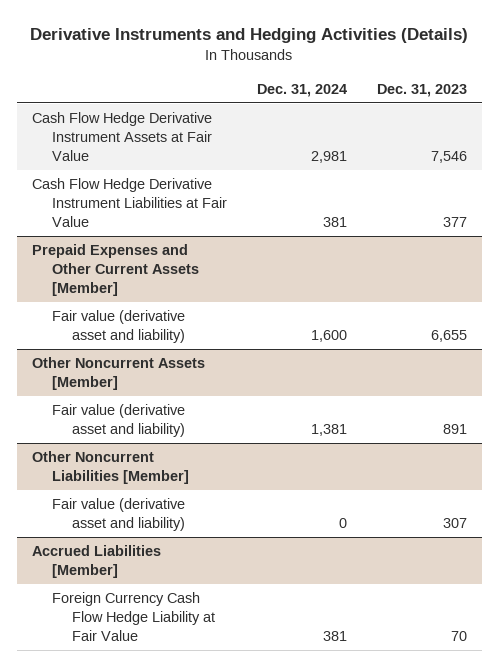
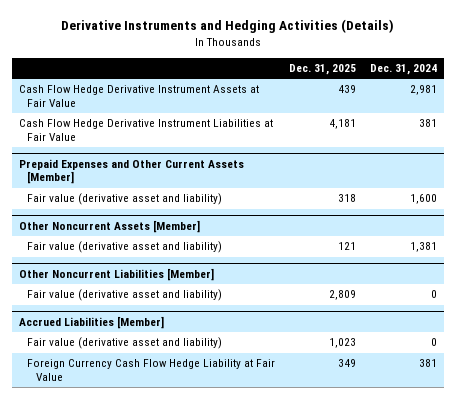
[376,83,467,97] Dec. 31, 2023 -> none
none -> [289,64,357,76] Dec. 31, 2025
none -> [27,337,223,350] Fair value (derivative asset and liability)

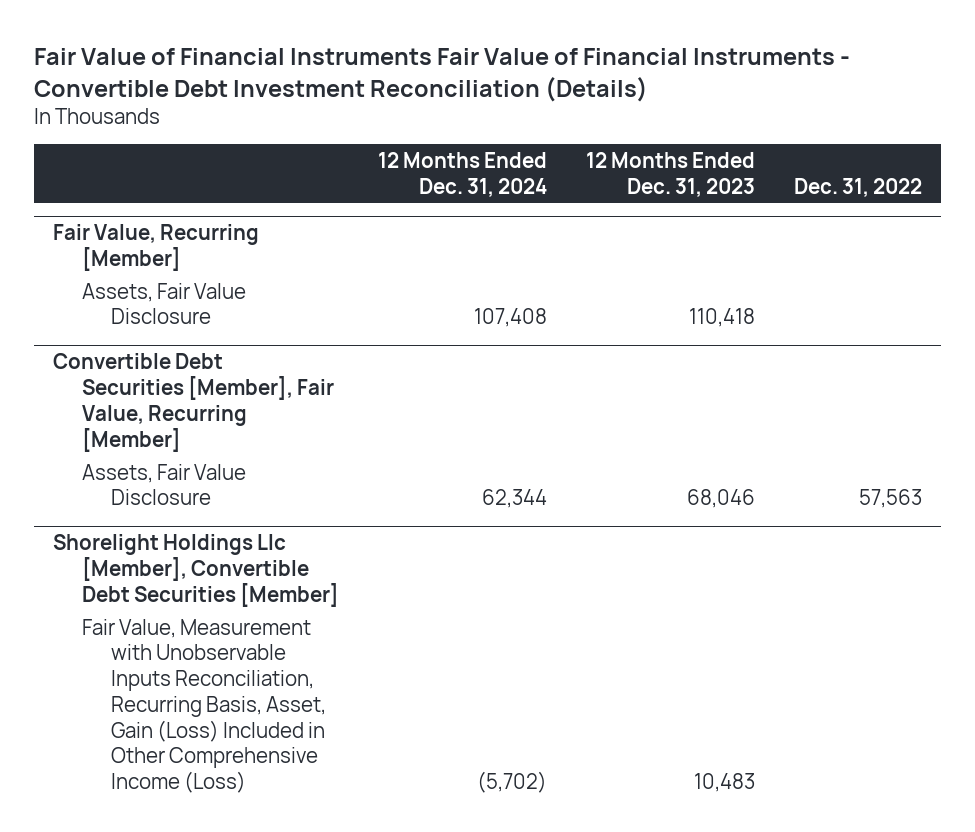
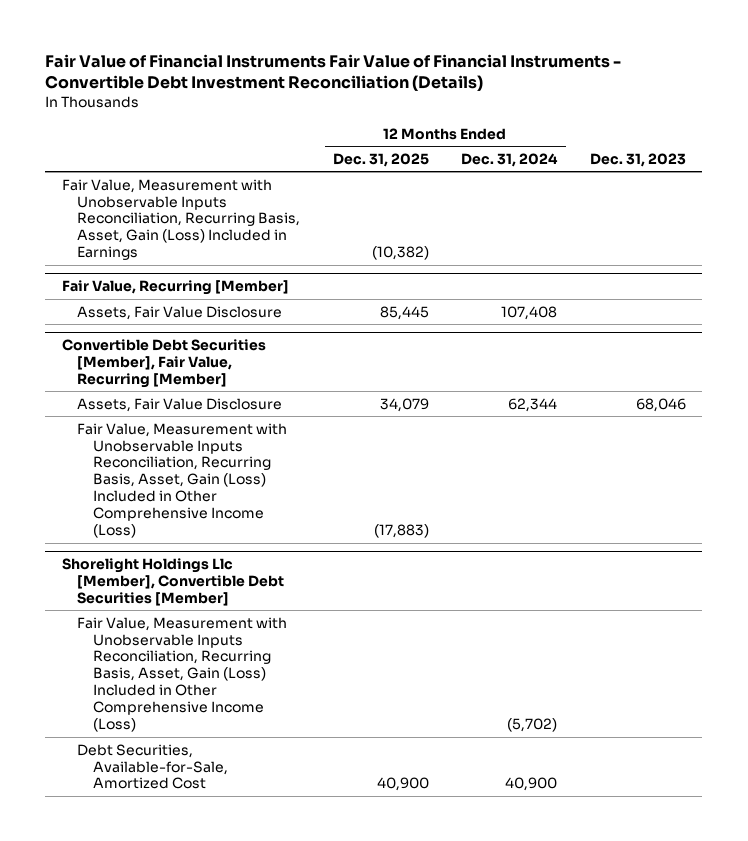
[585,151,755,197] 12 Months Ended Dec. 31, 2023 -> none
[793,177,922,197] Dec. 31, 2022 -> none
none -> [332,153,429,168] Dec. 31, 2025
none -> [590,153,687,168] Dec. 31, 2023
none -> [61,178,301,261] Fair Value, Measurement with Unobservable Inputs Reconciliation, Recurring Basis, Asset, Gain (Loss) Included in Earnings
none -> [77,422,288,539] Fair Value, Measurement with Unobservable Inputs Reconciliation, Recurring Basis, Asset, Gain (Loss) Included in Other Comprehensive Income (Loss)
none -> [77,743,228,790] Debt Securities, Available-for-Sale, Amortized Cost

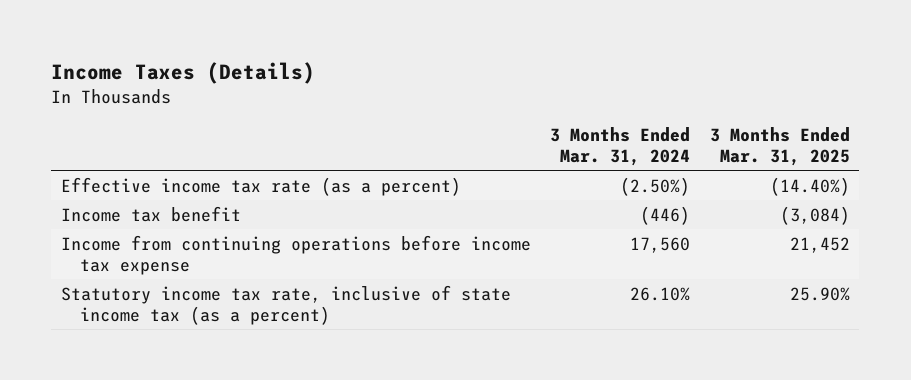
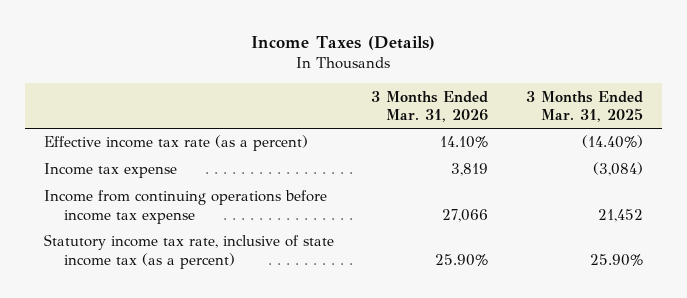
[550,126,691,166] 3 Months Ended Mar. 31, 2024 -> none
none -> [371,90,489,123] 3 Months Ended Mar. 31, 2026
[61,205,242,222] Income tax benefit -> [43,163,177,179] Income tax expense

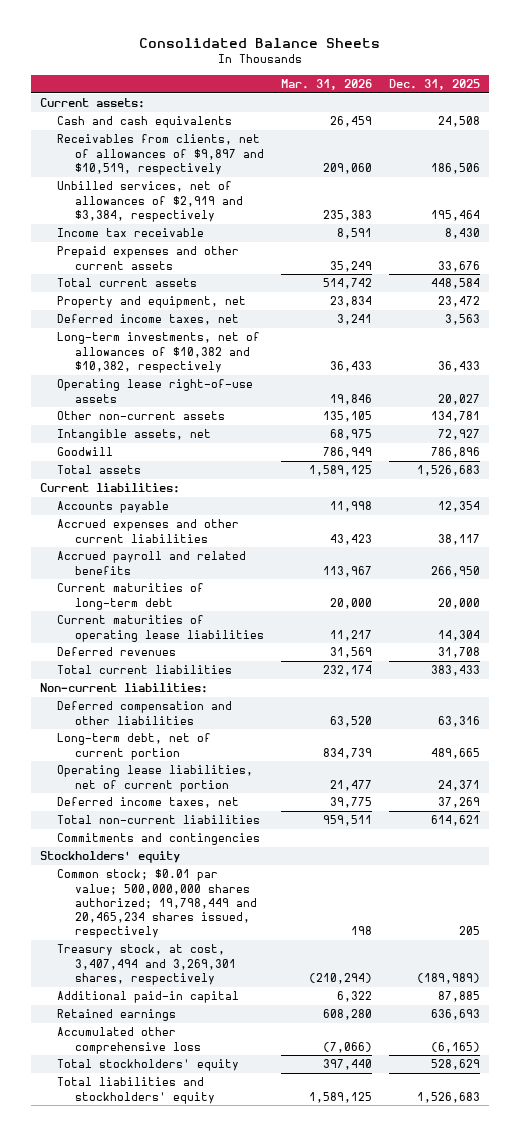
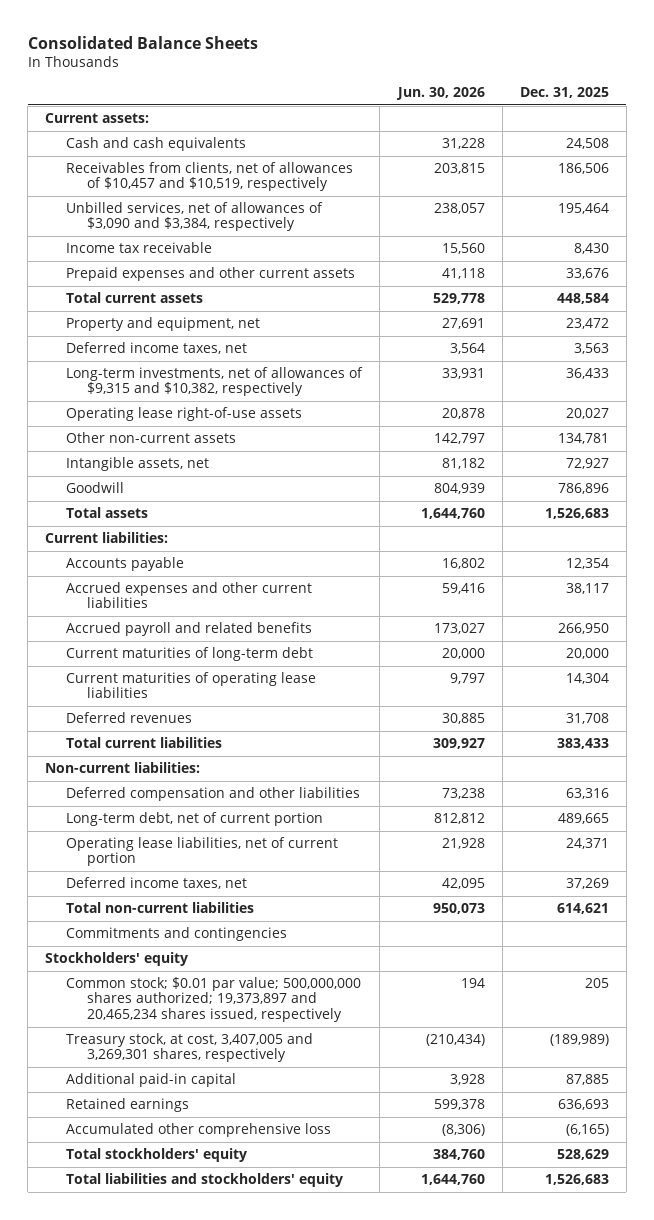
[280,78,372,90] Mar. 31, 2026 -> none
none -> [395,86,485,100] Jun. 30, 2026
[57,134,264,175] Receivables from clients, net of allowances of $9,897 and $10,519, respectively -> [66,162,354,192] Receivables from clients, net of allowances of $10,457 and $10,519, respectively
[57,181,243,222] Unbilled services, net of allowances of $2,919 and $3,384, respectively -> [66,202,324,232] Unbilled services, net of allowances of $3,090 and $3,384, respectively
[57,332,261,373] Long-term investments, net of allowances of $10,382 and $10,382, respectively -> [66,367,364,397] Long-term investments, net of allowances of $9,315 and $10,382, respectively
[57,869,257,939] Common stock; $0.01 par value; 500,000,000 shares authorized; 19,798,449 and 20,465,234 shares issued, respectively -> [66,977,362,1022] Common stock; $0.01 par value; 500,000,000 shares authorized; 19,373,897 and 20,465,234 shares issued, respectively
[57,944,236,985] Treasury stock, at cost, 3,407,494 and 3,269,301 shares, respectively -> [66,1033,314,1063] Treasury stock, at cost, 3,407,005 and 3,269,301 shares, respectively

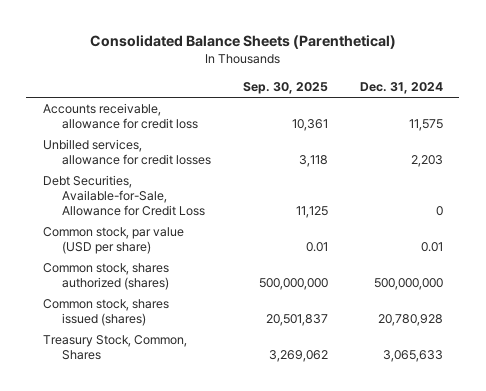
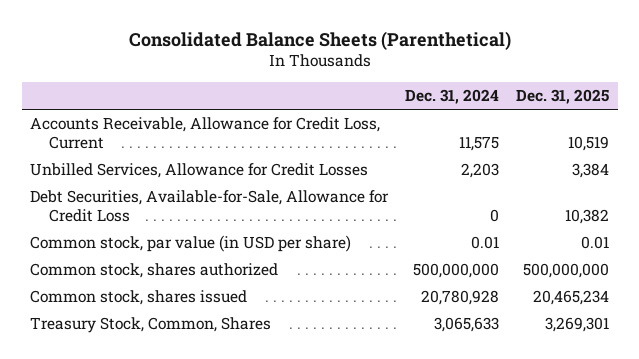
[242,81,328,94] Sep. 30, 2025 -> none
none -> [516,89,610,105] Dec. 31, 2025
[42,103,198,130] Accounts receivable, allowance for credit loss -> [30,117,381,150] Accounts Receivable, Allowance for Credit Loss, Current
[42,139,211,166] Unbilled services, allowance for credit losses -> [30,163,369,179] Unbilled Services, Allowance for Credit Losses
[42,227,184,255] Common stock, par value (USD per share) -> [30,235,352,253] Common stock, par value (in USD per share)
[42,263,169,291] Common stock, shares authorized (shares) -> [30,263,279,279] Common stock, shares authorized
[42,299,169,327] Common stock, shares issued (shares) -> [30,290,248,306] Common stock, shares issued

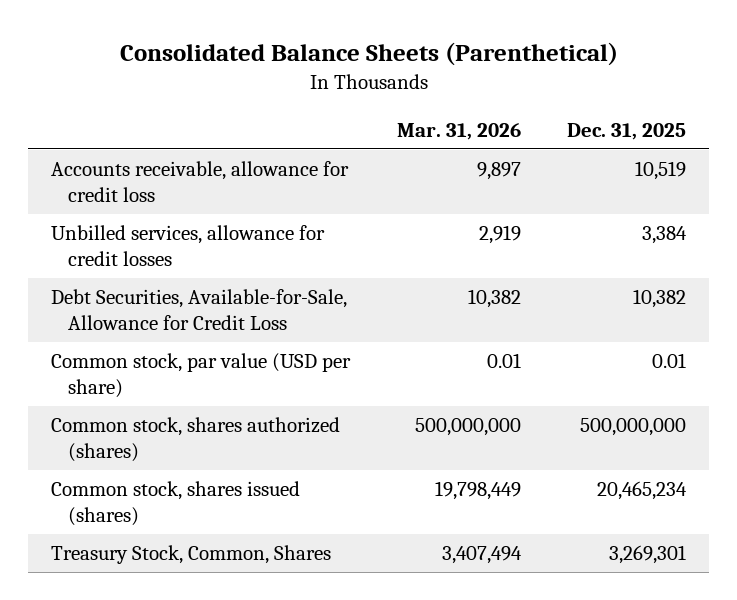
[405,89,500,105] Dec. 31, 2024 -> none
none -> [396,122,521,140] Mar. 31, 2026
[30,117,381,150] Accounts Receivable, Allowance for Credit Loss, Current -> [51,161,350,203] Accounts receivable, allowance for credit loss
[30,163,369,179] Unbilled Services, Allowance for Credit Losses -> [51,225,326,267] Unbilled services, allowance for credit losses
[30,235,352,253] Common stock, par value (in USD per share) -> [51,353,352,399] Common stock, par value (USD per share)
[30,263,279,279] Common stock, shares authorized -> [51,417,341,463] Common stock, shares authorized (shares)
[30,290,248,306] Common stock, shares issued -> [51,481,301,527] Common stock, shares issued (shares)

